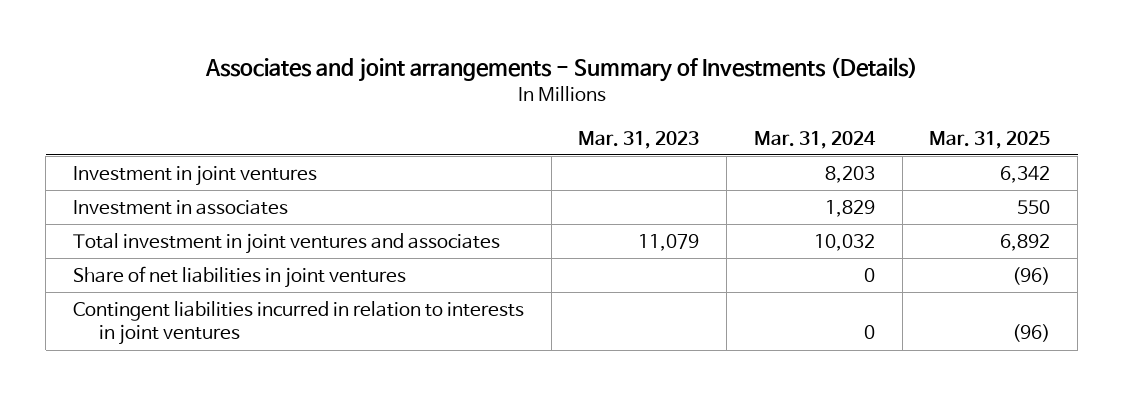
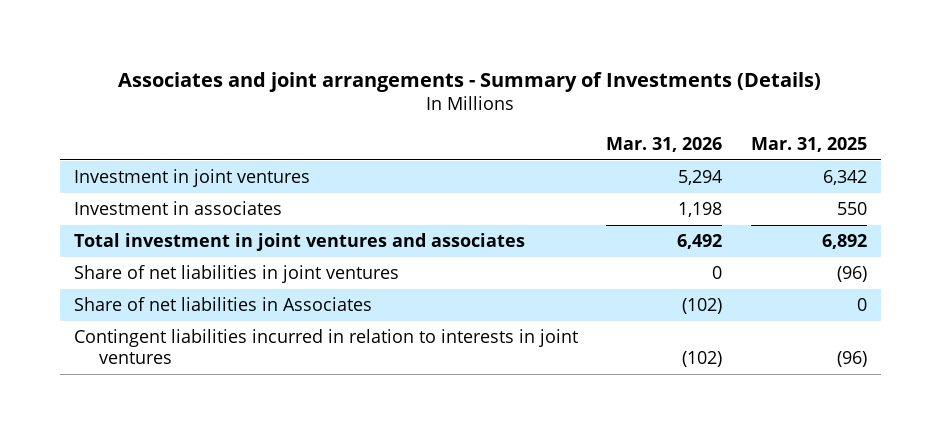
[578,130,700,149] Mar. 31, 2023 -> none
[753,130,876,149] Mar. 31, 2024 -> none
none -> [606,136,723,152] Mar. 31, 2026
none -> [73,297,372,312] Share of net liabilities in Associates

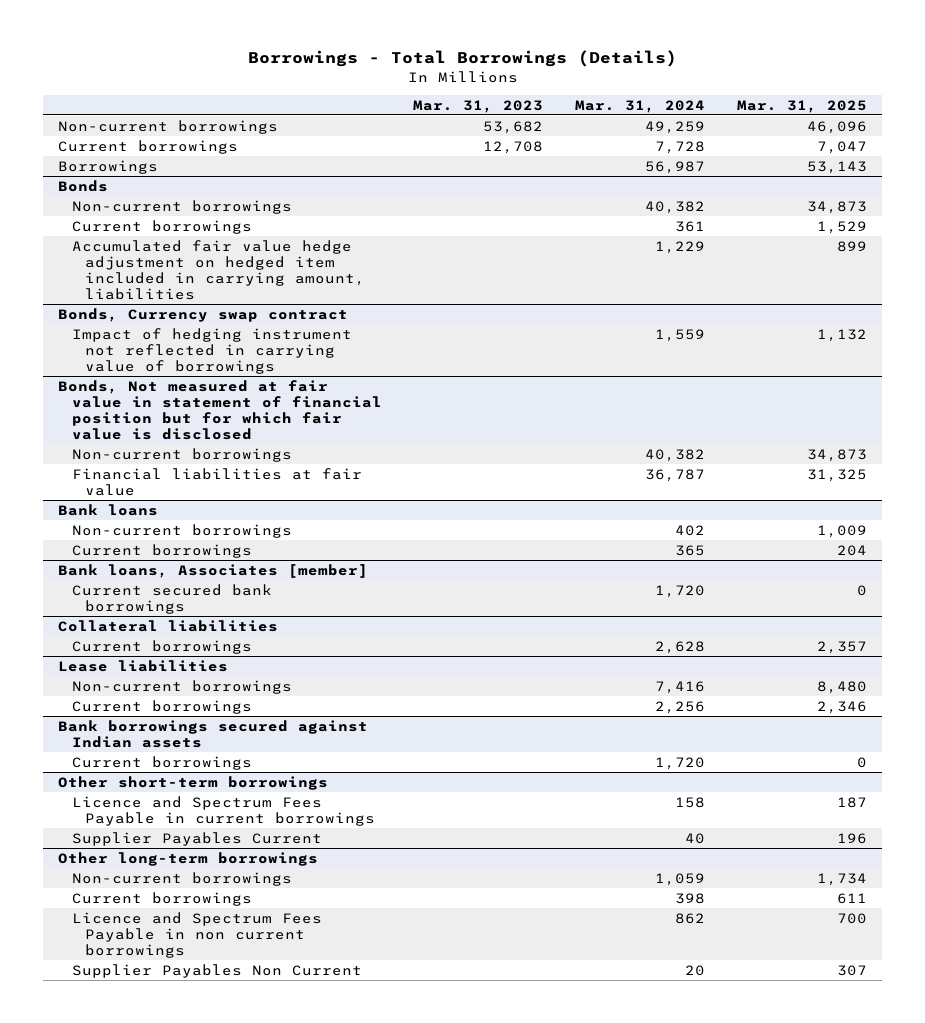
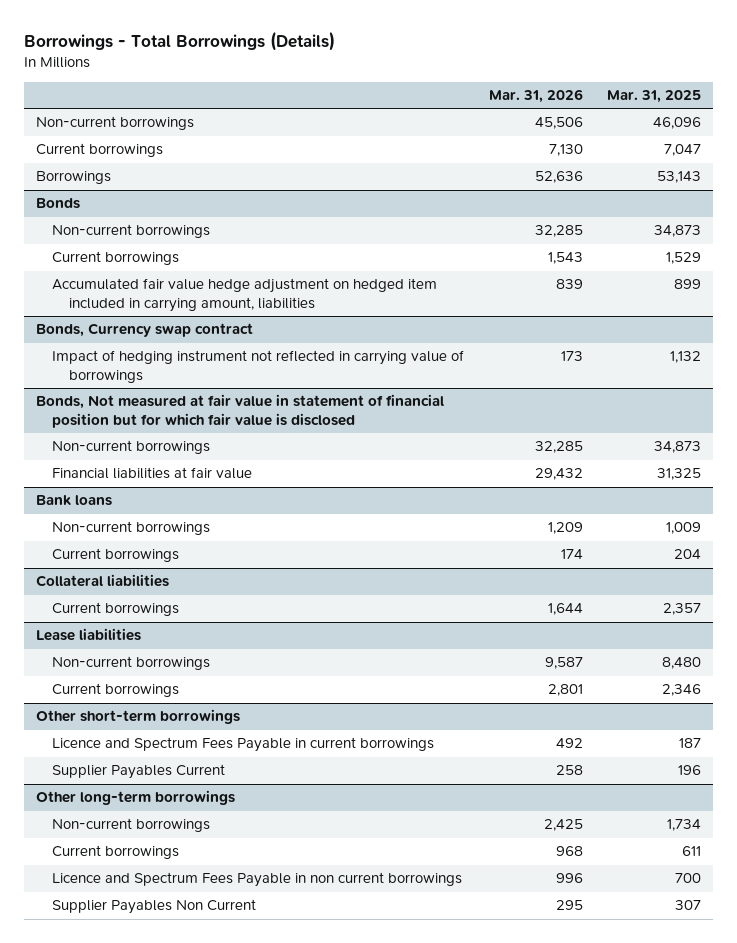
[413,99,544,113] Mar. 31, 2023 -> none
[574,99,705,113] Mar. 31, 2024 -> none
none -> [488,89,583,104] Mar. 31, 2026
[58,563,369,578] Bank loans, Associates [member] -> none
[71,583,272,614] Current secured bank borrowings -> none
[58,719,369,748] Bank borrowings secured against Indian assets -> none
[71,755,252,770] Current borrowings -> none

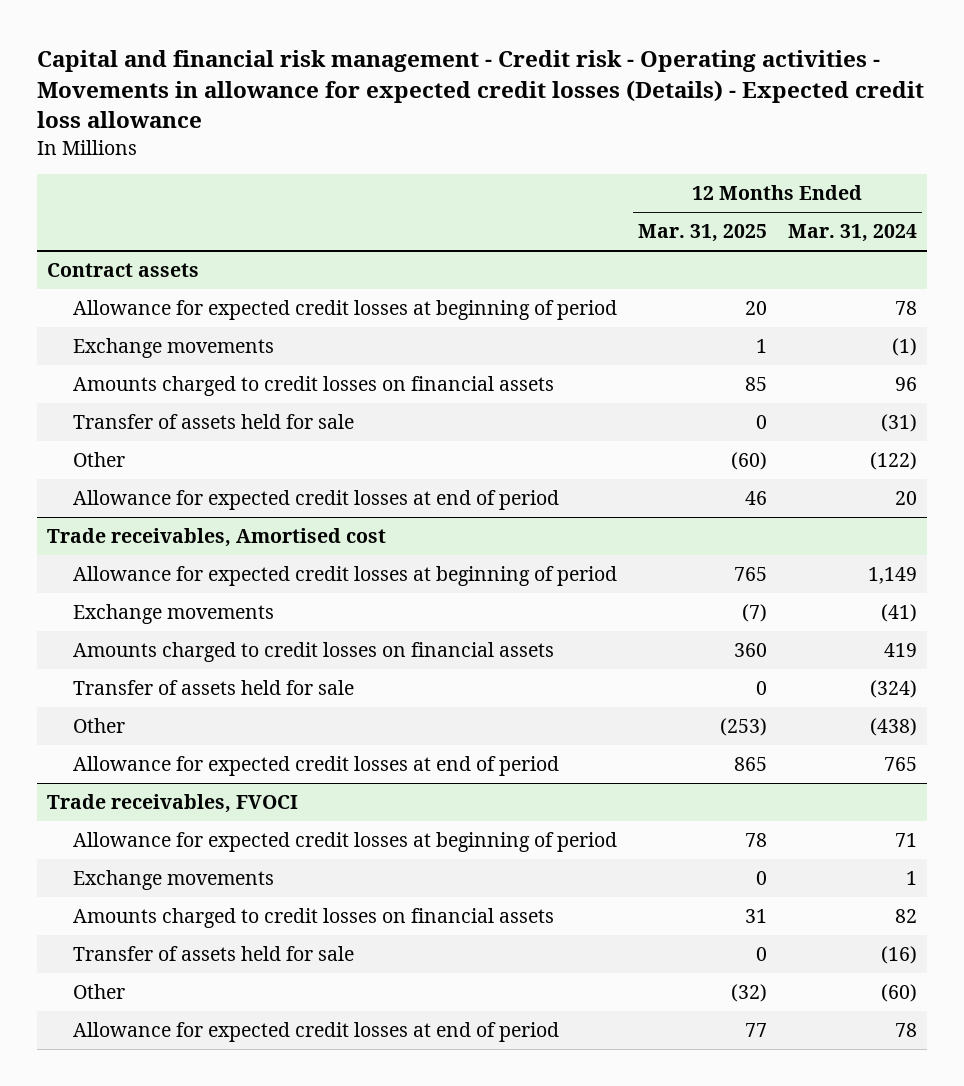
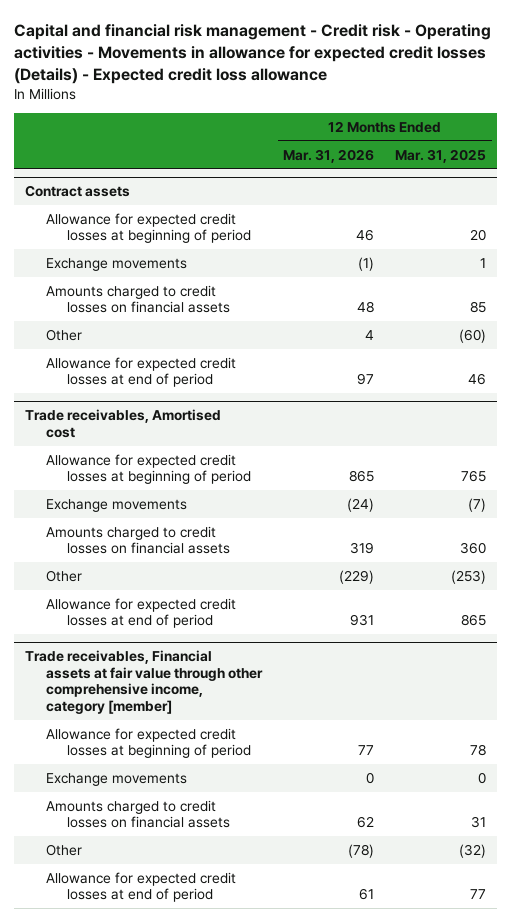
[787,224,917,243] Mar. 31, 2024 -> none
none -> [283,148,375,163] Mar. 31, 2026
[73,414,355,430] Transfer of assets held for sale -> none
[73,680,355,696] Transfer of assets held for sale -> none
[47,794,299,814] Trade receivables, FVOCI -> none
none -> [24,650,264,714] Trade receivables, Financial assets at fair value through other comprehensive income, category [member]
[73,946,355,962] Transfer of assets held for sale -> none

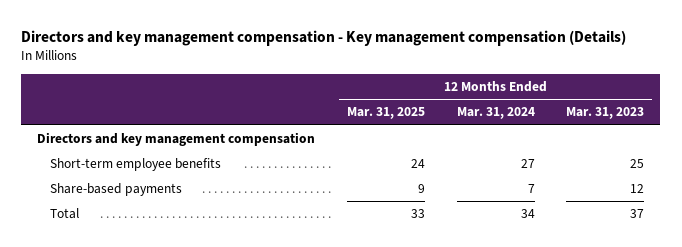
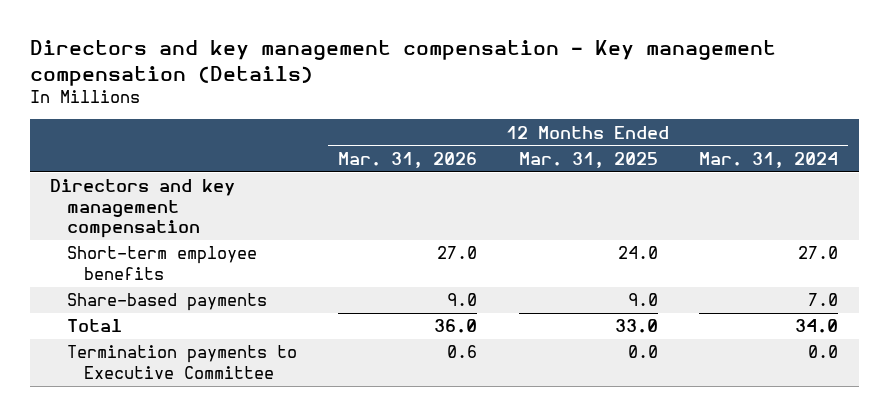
[566,107,645,120] Mar. 31, 2023 -> none
none -> [338,152,478,169] Mar. 31, 2026
[410,159,425,169] 24 -> [617,246,658,260] 24.0
[520,159,535,169] 27 -> [798,246,839,260] 27.0
[417,184,425,194] 9 -> [627,293,658,307] 9.0
[527,184,535,194] 7 -> [808,293,839,307] 7.0
[410,209,425,219] 33 -> [614,319,658,334] 33.0
[520,209,535,219] 34 -> [795,319,839,334] 34.0
none -> [67,345,298,379] Termination payments to Executive Committee

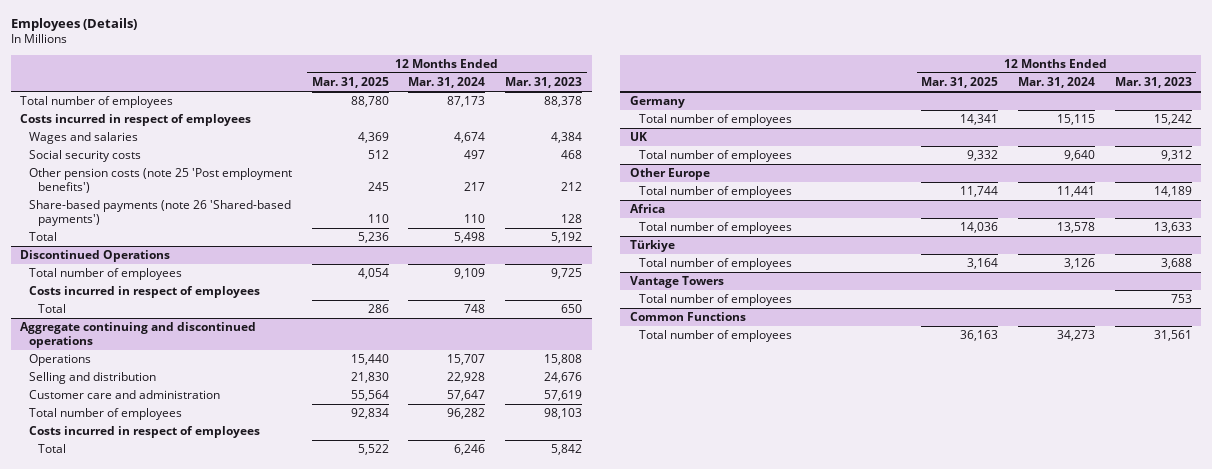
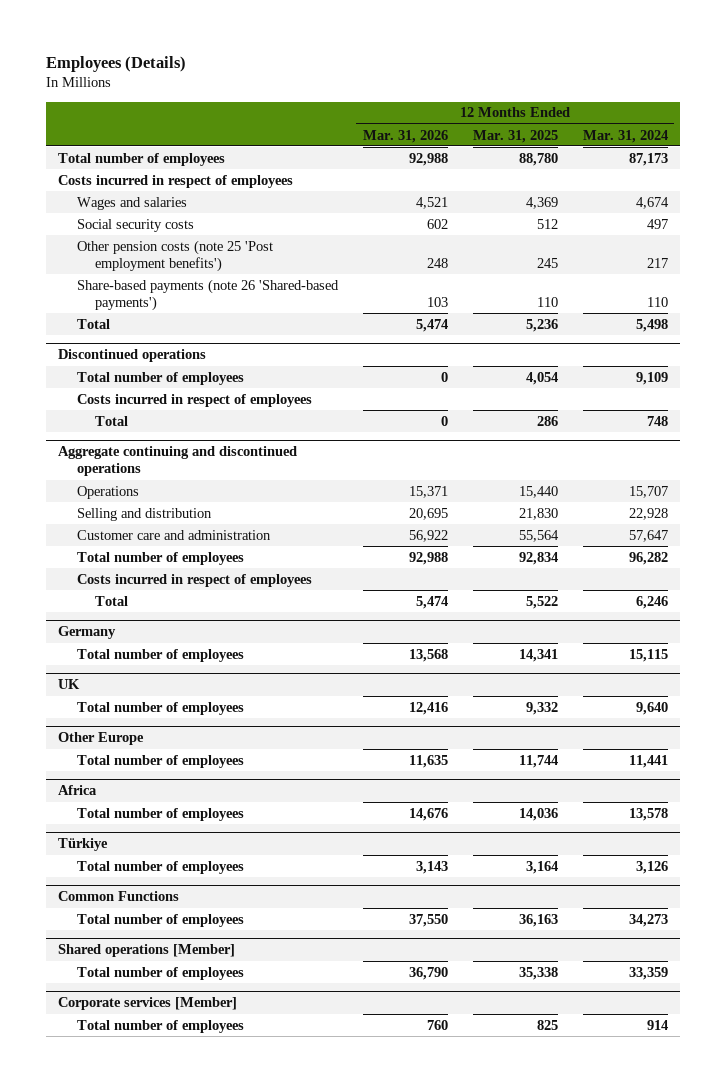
[504,77,582,89] Mar. 31, 2023 -> none
none -> [362,129,448,143] Mar. 31, 2026
[20,250,171,263] Discontinued Operations -> [58,349,207,363] Discontinued operations
[629,276,724,289] Vantage Towers -> none
[638,294,792,307] Total number of employees -> none
none -> [58,944,236,958] Shared operations [Member]
none -> [76,966,244,980] Total number of employees
none -> [58,997,238,1011] Corporate services [Member]
none -> [76,1019,244,1033] Total number of employees

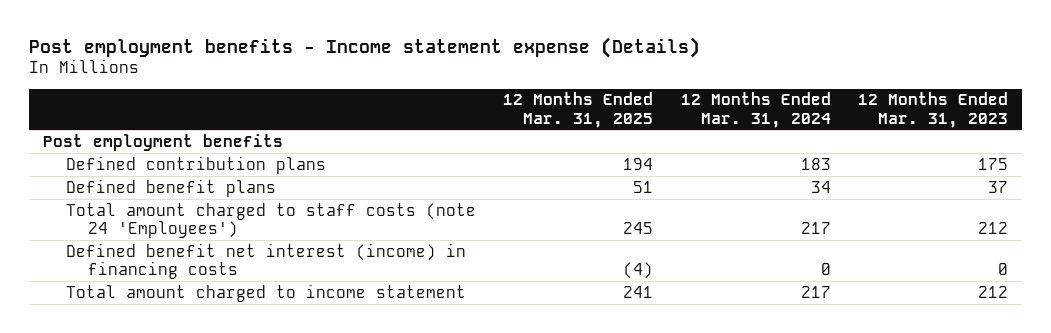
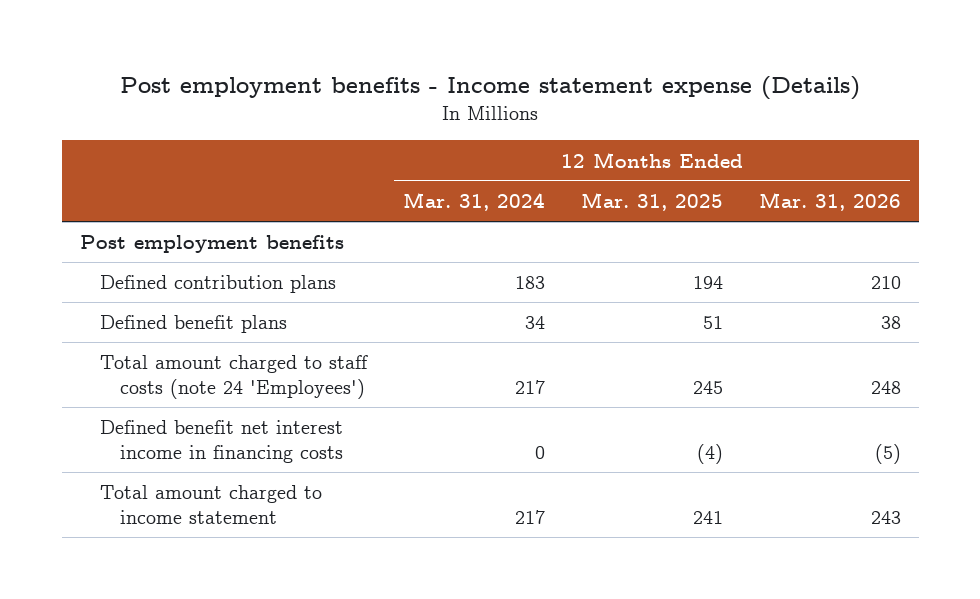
[858,92,1009,128] 12 Months Ended Mar. 31, 2023 -> none
none -> [758,192,901,212] Mar. 31, 2026
[65,242,466,279] Defined benefit net interest (income) in financing costs -> [99,420,344,463] Defined benefit net interest income in financing costs

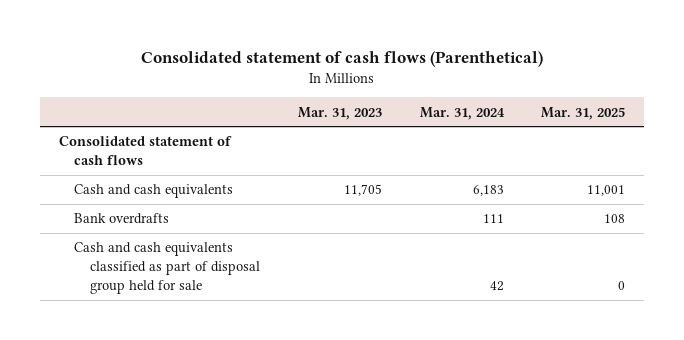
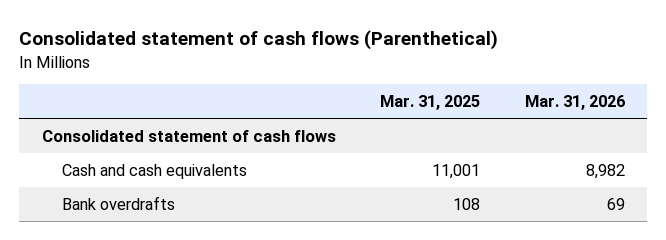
[297,106,382,120] Mar. 31, 2023 -> none
[419,106,505,120] Mar. 31, 2024 -> none
none -> [524,95,625,111] Mar. 31, 2026
[74,242,261,295] Cash and cash equivalents classified as part of disposal group held for sale -> none

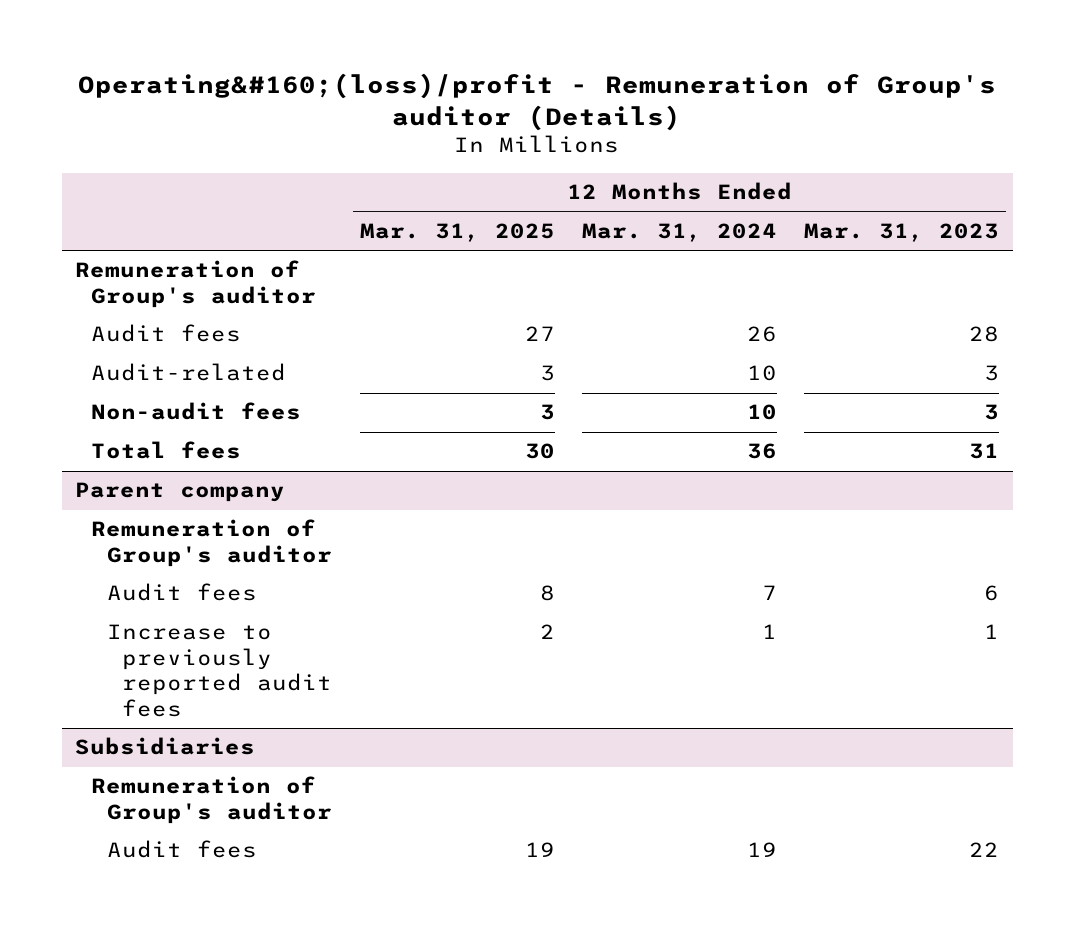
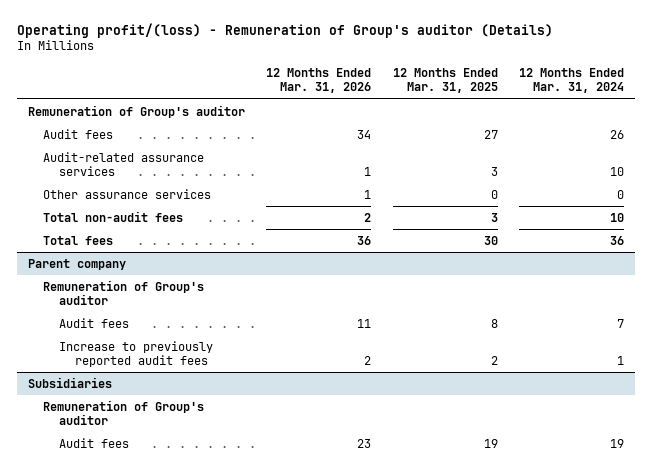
[78,73,997,131] Operating&#160;(loss)/profit - Remuneration of Group's auditor (Details) -> [17,22,554,38] Operating profit/(loss) - Remuneration of Group's auditor (Details)
[804,222,1000,242] Mar. 31, 2023 -> none
none -> [266,68,372,94] 12 Months Ended Mar. 31, 2026
[91,363,287,382] Audit-related -> [43,151,205,176] Audit-related assurance services
none -> [43,188,212,199] Other assurance services
[91,402,302,421] Non-audit fees -> [43,210,184,222] Total non-audit fees

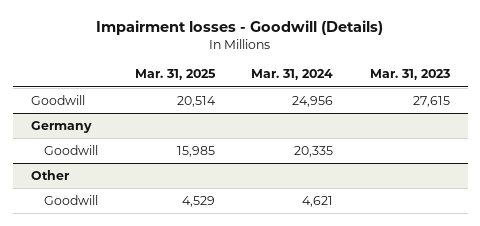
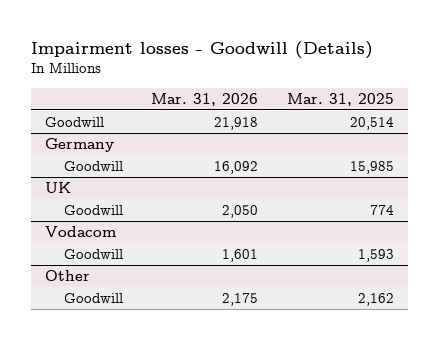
[251,69,334,81] Mar. 31, 2024 -> none
[369,69,450,81] Mar. 31, 2023 -> none
none -> [151,92,259,106] Mar. 31, 2026
none -> [45,182,72,194] UK
none -> [63,205,123,216] Goodwill
none -> [45,226,117,238] Vodacom
none -> [63,249,123,260] Goodwill
[181,196,215,208] 4,529 -> [357,293,394,307] 2,162

